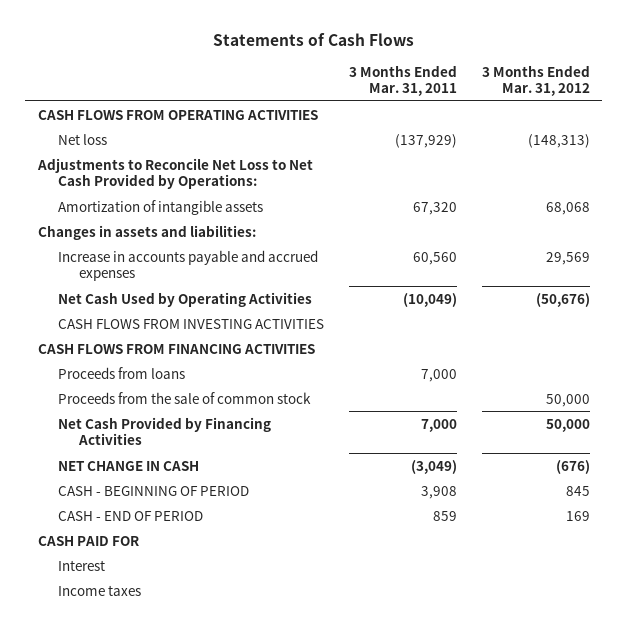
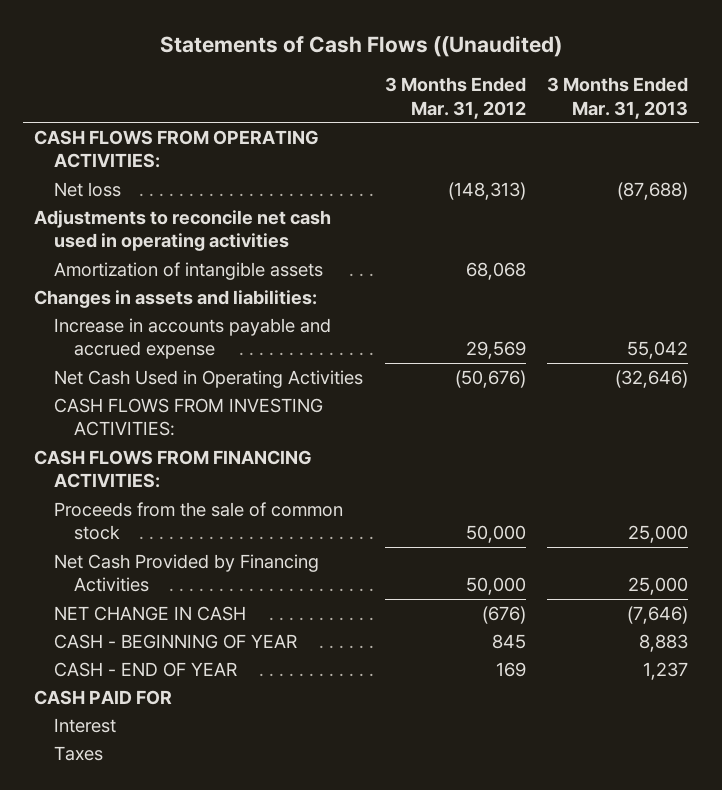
[212,32,414,46] Statements of Cash Flows -> [160,35,563,58] Statements of Cash Flows ((Unaudited)
[349,64,458,97] 3 Months Ended Mar. 31, 2011 -> none
none -> [547,77,689,119] 3 Months Ended Mar. 31, 2013
[37,109,318,120] CASH FLOWS FROM OPERATING ACTIVITIES -> [34,129,320,168] CASH FLOWS FROM OPERATING ACTIVITIES:
[36,157,313,189] Adjustments to Reconcile Net Loss to Net Cash Provided by Operations: -> [34,209,332,251] Adjustments to reconcile net cash used in operating activities
[58,366,186,379] Proceeds from loans -> none
[58,249,319,281] Increase in accounts payable and accrued expenses -> [53,317,331,359] Increase in accounts payable and accrued expense
[58,291,313,307] Net Cash Used by Operating Activities -> [53,369,363,388] Net Cash Used in Operating Activities
[58,318,325,329] CASH FLOWS FROM INVESTING ACTIVITIES -> [53,397,323,436] CASH FLOWS FROM INVESTING ACTIVITIES:
[37,343,315,354] CASH FLOWS FROM FINANCING ACTIVITIES -> [34,449,313,488] CASH FLOWS FROM FINANCING ACTIVITIES:
[58,485,250,496] CASH - BEGINNING OF PERIOD -> [53,633,297,649] CASH - BEGINNING OF YEAR
[58,510,204,521] CASH - END OF PERIOD -> [53,661,237,677] CASH - END OF YEAR
[58,584,142,596] Income taxes -> [53,745,103,761] Taxes

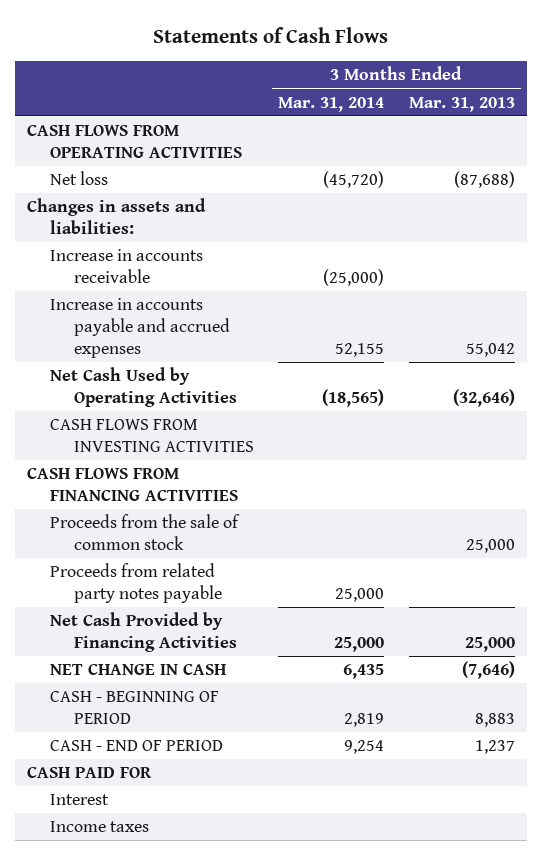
[160,35,563,58] Statements of Cash Flows ((Unaudited) -> [152,27,388,44] Statements of Cash Flows
[384,77,526,119] 3 Months Ended Mar. 31, 2012 -> none
none -> [278,96,385,112] Mar. 31, 2014
[34,129,320,168] CASH FLOWS FROM OPERATING ACTIVITIES: -> [27,125,243,159] CASH FLOWS FROM OPERATING ACTIVITIES
[34,209,332,251] Adjustments to reconcile net cash used in operating activities -> none
[53,261,323,280] Amortization of intangible assets -> none
none -> [50,249,204,284] Increase in accounts receivable
[53,317,331,359] Increase in accounts payable and accrued expense -> [50,298,230,359] Increase in accounts payable and accrued expenses
[53,369,363,388] Net Cash Used in Operating Activities -> [50,367,237,408] Net Cash Used by Operating Activities
[53,397,323,436] CASH FLOWS FROM INVESTING ACTIVITIES: -> [50,419,254,453] CASH FLOWS FROM INVESTING ACTIVITIES
[34,449,313,488] CASH FLOWS FROM FINANCING ACTIVITIES: -> [27,468,239,502] CASH FLOWS FROM FINANCING ACTIVITIES
none -> [50,563,222,604] Proceeds from related party notes payable
[53,633,297,649] CASH - BEGINNING OF YEAR -> [50,691,220,725] CASH - BEGINNING OF PERIOD
[53,661,237,677] CASH - END OF YEAR -> [50,740,224,752] CASH - END OF PERIOD
[53,745,103,761] Taxes -> [50,821,150,833] Income taxes

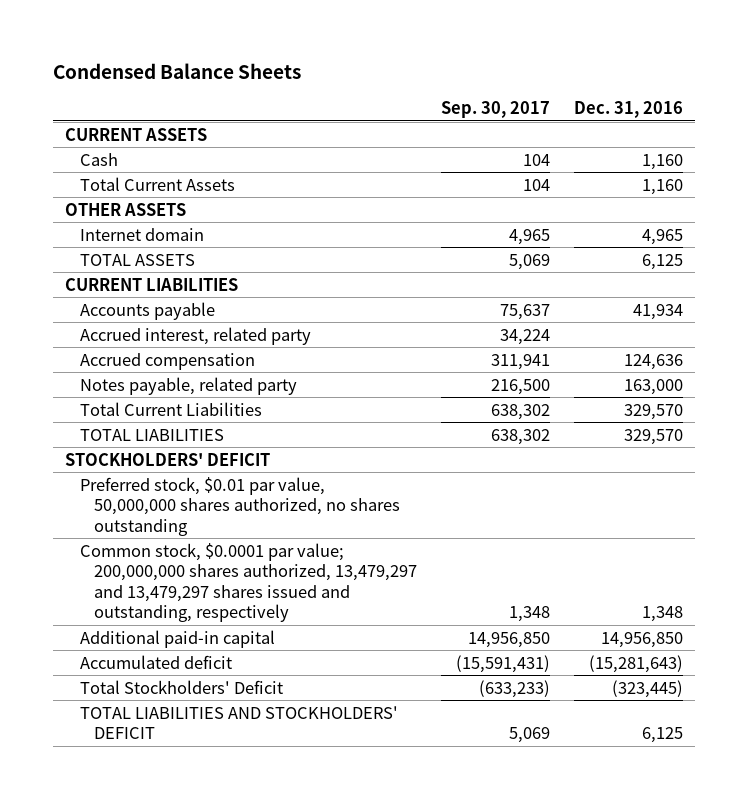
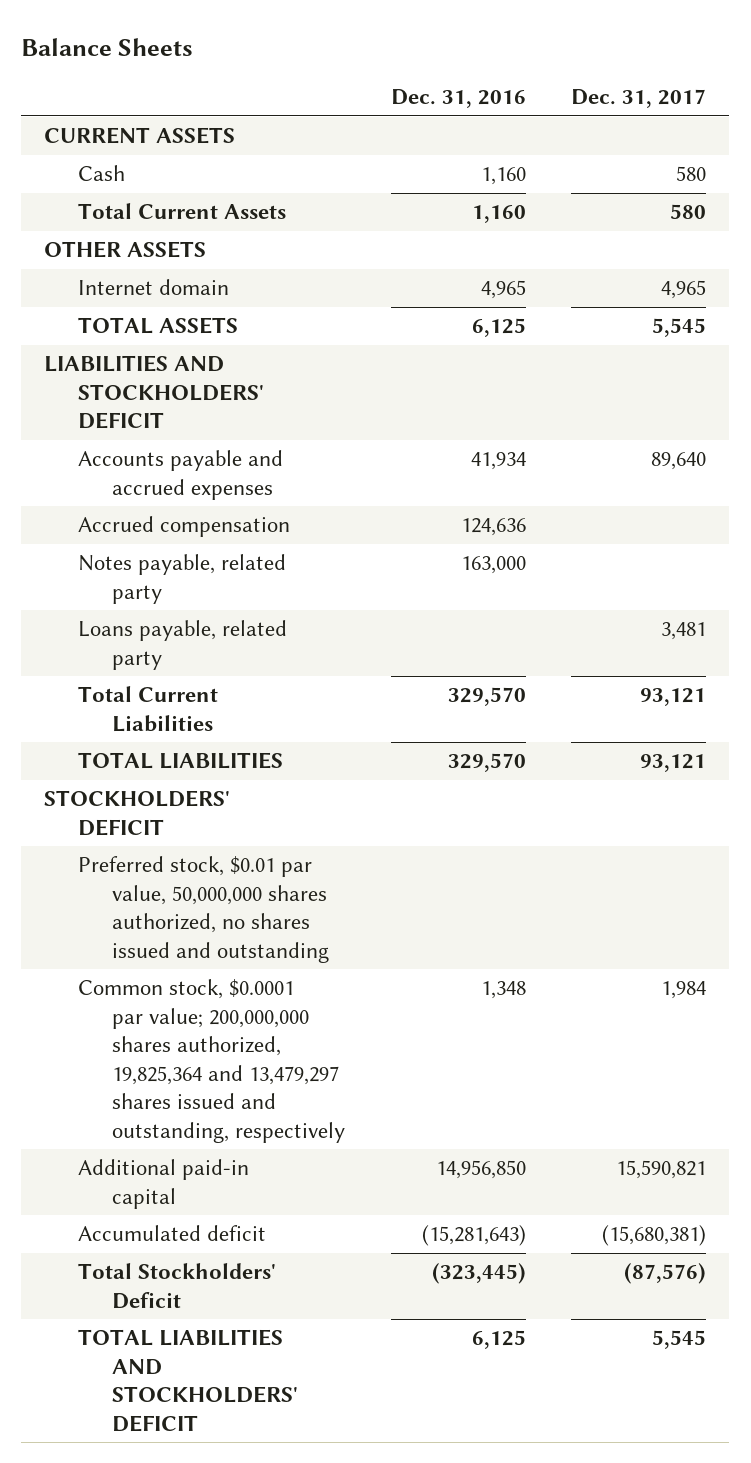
[53,63,302,80] Condensed Balance Sheets -> [21,37,194,56] Balance Sheets
[441,101,551,119] Sep. 30, 2017 -> none
none -> [571,89,707,109] Dec. 31, 2017
[65,277,239,291] CURRENT LIABILITIES -> none
[79,326,311,345] Accrued interest, related party -> none
none -> [44,355,265,430] LIABILITIES AND STOCKHOLDERS' DEFICIT
[79,301,215,320] Accounts payable -> [78,450,284,500] Accounts payable and accrued expenses
none -> [78,620,288,670] Loans payable, related party
[79,476,401,536] Preferred stock, $0.01 par value, 50,000,000 shares authorized, no shares outstanding -> [78,856,329,963] Preferred stock, $0.01 par value, 50,000,000 shares authorized, no shares issued and outstanding
[79,542,418,623] Common stock, $0.0001 par value; 200,000,000 shares authorized, 13,479,297 and 13,479,297 shares issued and outstanding, respectively -> [78,979,345,1143] Common stock, $0.0001 par value; 200,000,000 shares authorized, 19,825,364 and 13,479,297 shares issued and outstanding, respectively

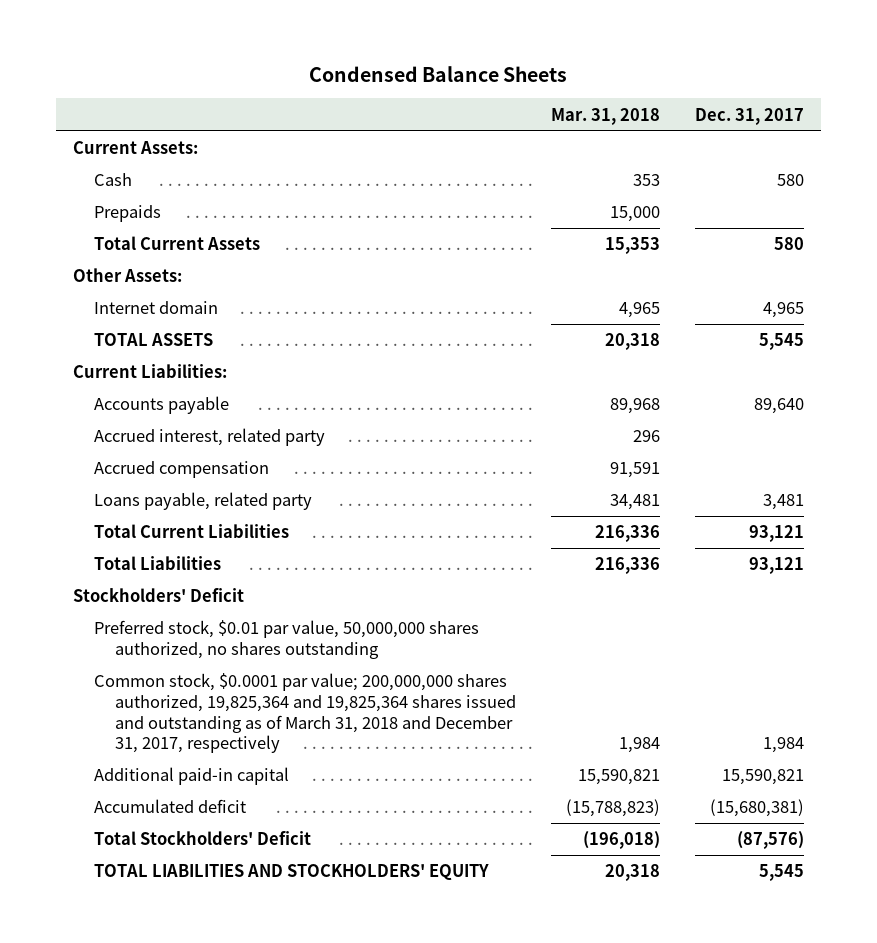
[21,37,194,56] Balance Sheets -> [309,65,568,82] Condensed Balance Sheets
[390,89,526,109] Dec. 31, 2016 -> none
none -> [550,107,660,125] Mar. 31, 2018
[44,127,236,145] CURRENT ASSETS -> [73,141,199,155] Current Assets:
none -> [93,205,161,223] Prepaids
[44,241,207,259] OTHER ASSETS -> [73,268,183,283] Other Assets:
[44,355,265,430] LIABILITIES AND STOCKHOLDERS' DEFICIT -> none
none -> [73,364,228,379] Current Liabilities:
[78,450,284,500] Accounts payable and accrued expenses -> [93,396,229,415] Accounts payable
none -> [93,428,325,447] Accrued interest, related party
[78,554,287,604] Notes payable, related party -> none
[78,752,284,770] TOTAL LIABILITIES -> [93,556,221,571] Total Liabilities
[44,790,231,836] STOCKHOLDERS' DEFICIT -> [73,588,245,603] Stockholders' Deficit
[78,856,329,963] Preferred stock, $0.01 par value, 50,000,000 shares authorized, no shares issued and outstanding -> [93,620,479,659] Preferred stock, $0.01 par value, 50,000,000 shares authorized, no shares outstanding
[78,979,345,1143] Common stock, $0.0001 par value; 200,000,000 shares authorized, 19,825,364 and 13,479,297 shares issued and outstanding, respectively -> [93,673,516,754] Common stock, $0.0001 par value; 200,000,000 shares authorized, 19,825,364 and 19,825,364 shares issued and outstanding as of March 31, 2018 and December 31, 2017, respectively
[78,1329,298,1432] TOTAL LIABILITIES AND STOCKHOLDERS' DEFICIT -> [93,864,489,881] TOTAL LIABILITIES AND STOCKHOLDERS' EQUITY

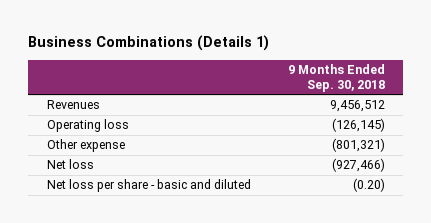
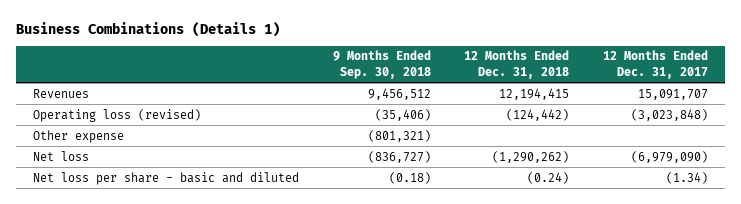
none -> [464,50,570,79] 12 Months Ended Dec. 31, 2018
none -> [603,50,709,79] 12 Months Ended Dec. 31, 2017
[46,119,129,133] Operating loss -> [32,108,201,122] Operating loss (revised)
[331,118,385,133] (126,145) -> [374,108,431,121] (35,406)
[331,158,385,173] (927,466) -> [367,150,431,163] (836,727)
[352,178,385,193] (0.20) -> [388,171,431,184] (0.18)

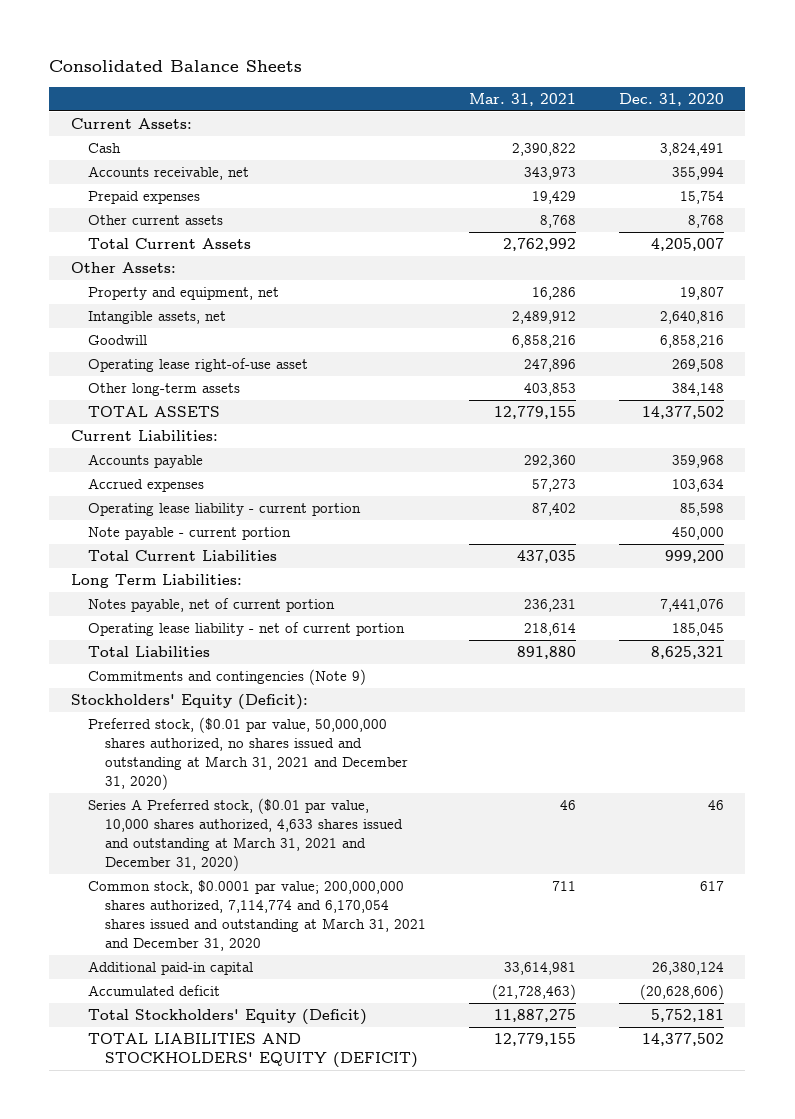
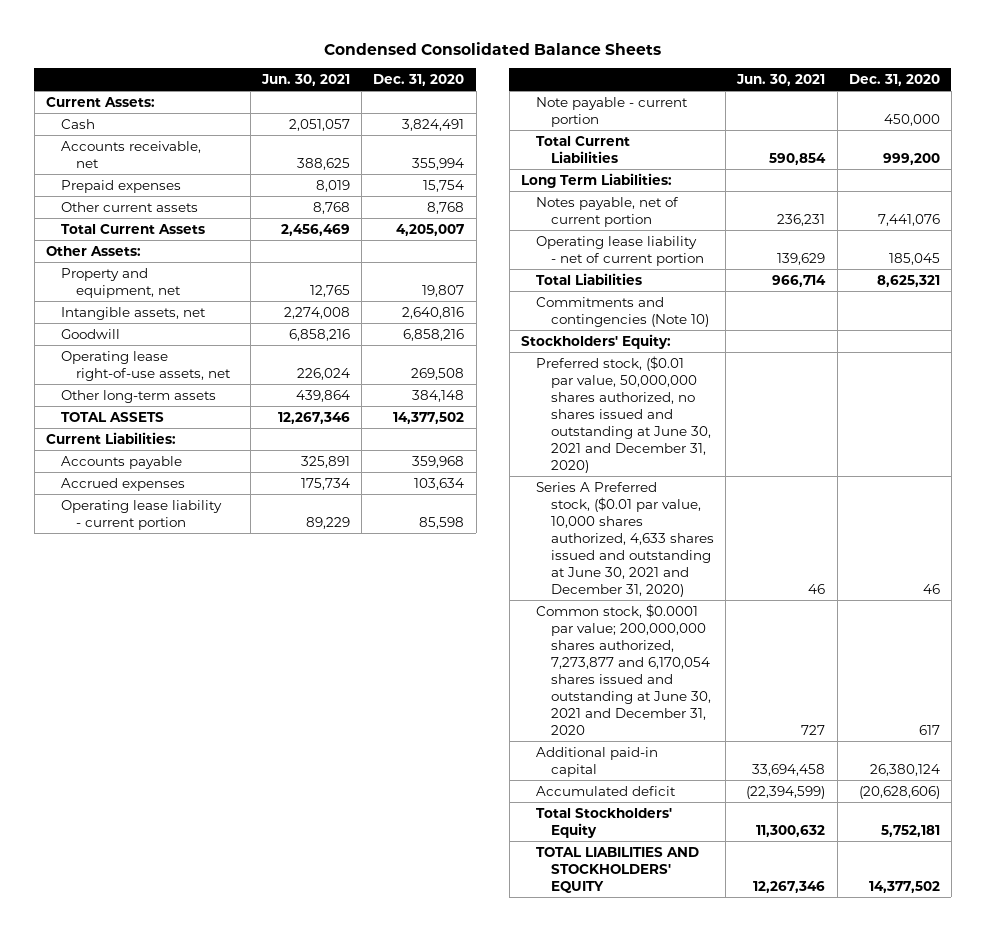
[49,60,303,73] Consolidated Balance Sheets -> [323,41,661,55] Condensed Consolidated Balance Sheets
[469,93,577,107] Mar. 31, 2021 -> none
none -> [261,73,351,86] Jun. 30, 2021
[88,357,309,372] Operating lease right-of-use asset -> [60,350,231,381] Operating lease right-of-use assets, net
[88,668,367,685] Commitments and contingencies (Note 9) -> [536,296,710,327] Commitments and contingencies (Note 10)
[70,693,308,710] Stockholders' Equity (Deficit): -> [520,333,671,349] Stockholders' Equity:
[88,716,409,791] Preferred stock, ($0.01 par value, 50,000,000 shares authorized, no shares issued and outstanding at March 31, 2021 and December 31, 2020) -> [536,355,712,473] Preferred stock, ($0.01 par value, 50,000,000 shares authorized, no shares issued and outstanding at June 30, 2021 and December 31, 2020)
[88,797,404,872] Series A Preferred stock, ($0.01 par value, 10,000 shares authorized, 4,633 shares issued and outstanding at March 31, 2021 and December 31, 2020) -> [536,481,715,597] Series A Preferred stock, ($0.01 par value, 10,000 shares authorized, 4,633 shares issued and outstanding at June 30, 2021 and December 31, 2020)
[88,879,427,952] Common stock, $0.0001 par value; 200,000,000 shares authorized, 7,114,774 and 6,170,054 shares issued and outstanding at March 31, 2021 and December 31, 2020 -> [536,603,712,735] Common stock, $0.0001 par value; 200,000,000 shares authorized, 7,273,877 and 6,170,054 shares issued and outstanding at June 30, 2021 and December 31, 2020
[88,1008,368,1025] Total Stockholders' Equity (Deficit) -> [536,807,673,838] Total Stockholders' Equity
[88,1032,419,1069] TOTAL LIABILITIES AND STOCKHOLDERS' EQUITY (DEFICIT) -> [536,846,700,893] TOTAL LIABILITIES AND STOCKHOLDERS' EQUITY

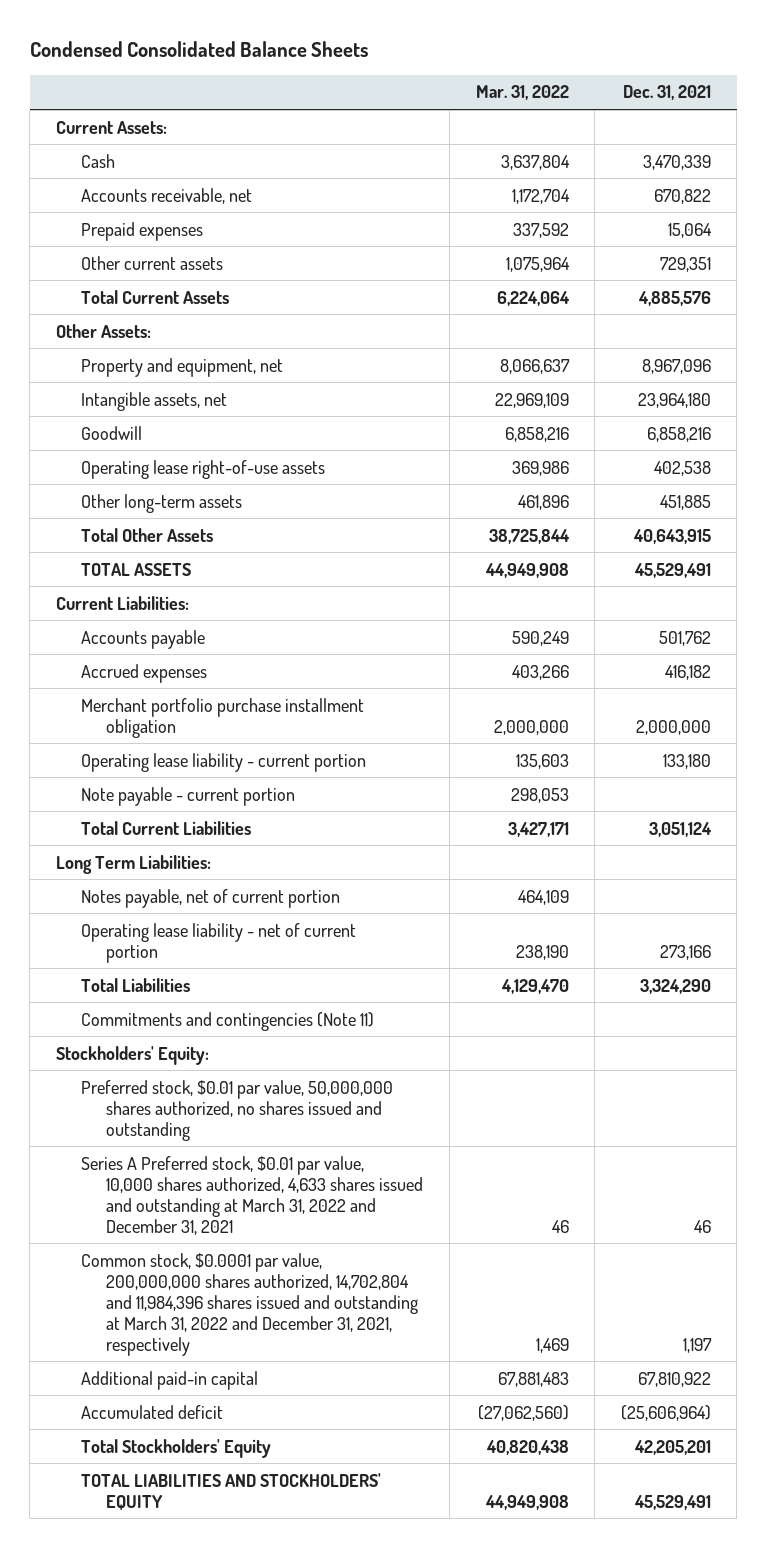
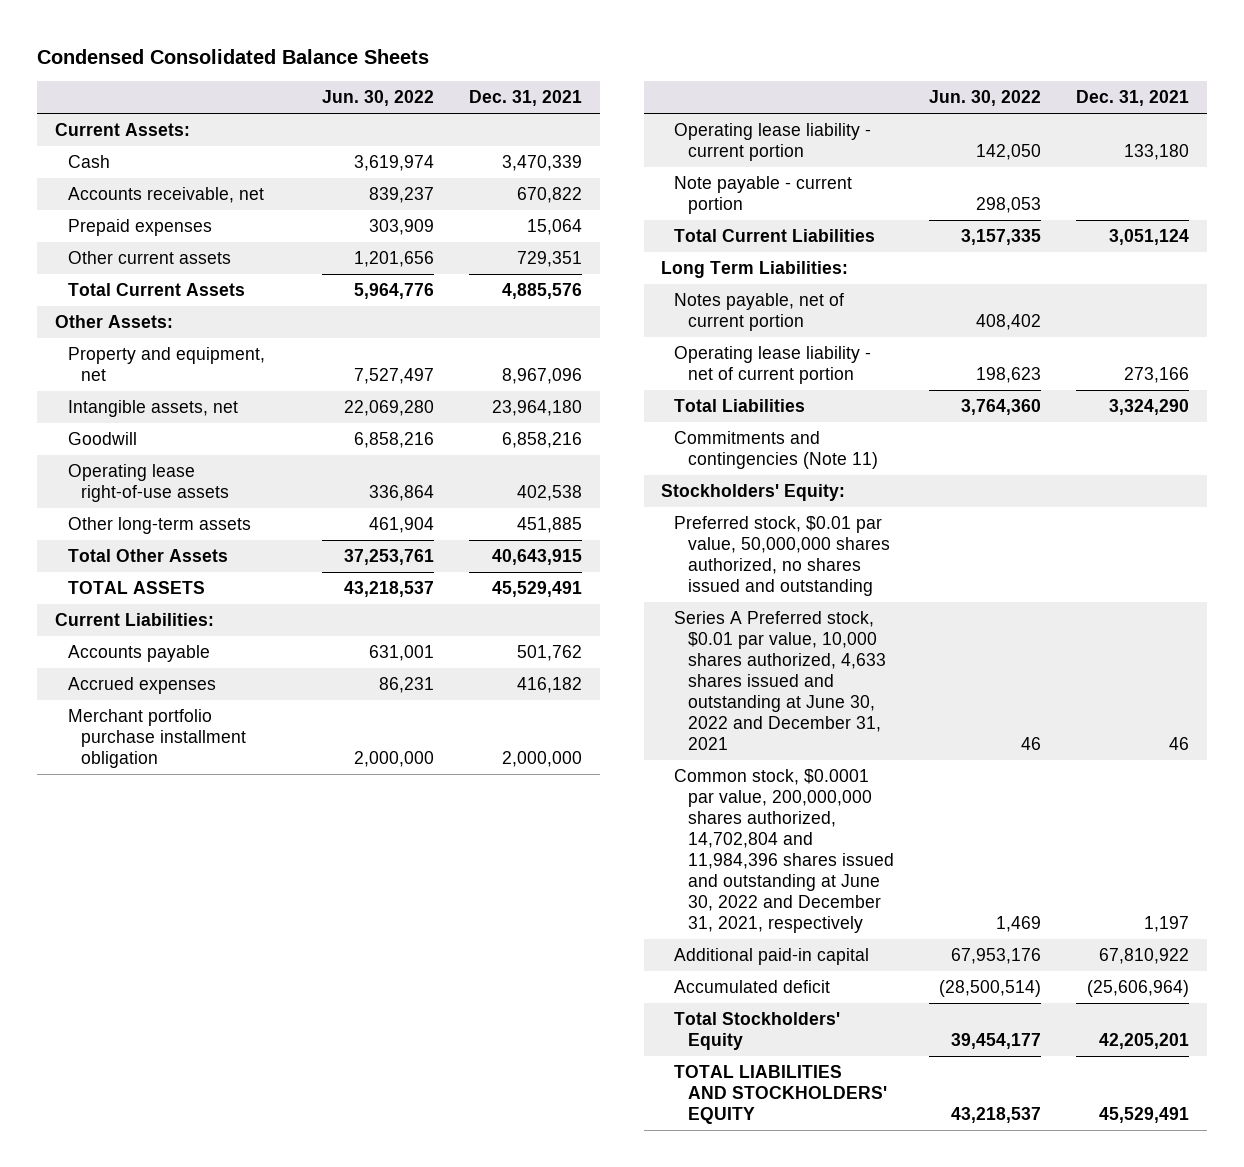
[475,85,569,101] Mar. 31, 2022 -> none
none -> [322,90,435,107] Jun. 30, 2022
[81,1155,424,1235] Series A Preferred stock, $0.01 par value, 10,000 shares authorized, 4,633 shares issued and outstanding at March 31, 2022 and December 31, 2021 -> [674,610,886,750] Series A Preferred stock, $0.01 par value, 10,000 shares authorized, 4,633 shares issued and outstanding at June 30, 2022 and December 31, 2021
[81,1252,419,1356] Common stock, $0.0001 par value, 200,000,000 shares authorized, 14,702,804 and 11,984,396 shares issued and outstanding at March 31, 2022 and December 31, 2021, respectively -> [674,768,894,933] Common stock, $0.0001 par value, 200,000,000 shares authorized, 14,702,804 and 11,984,396 shares issued and outstanding at June 30, 2022 and December 31, 2021, respectively

